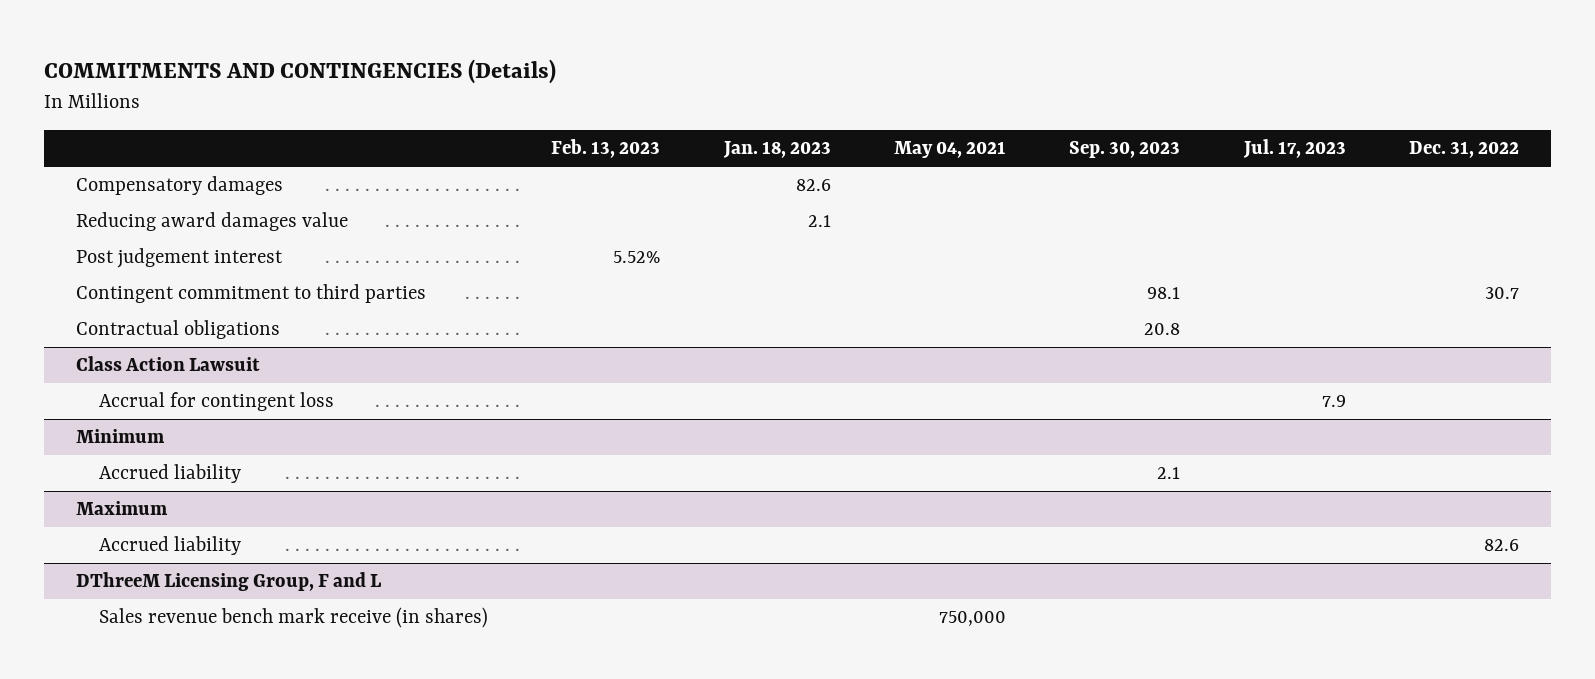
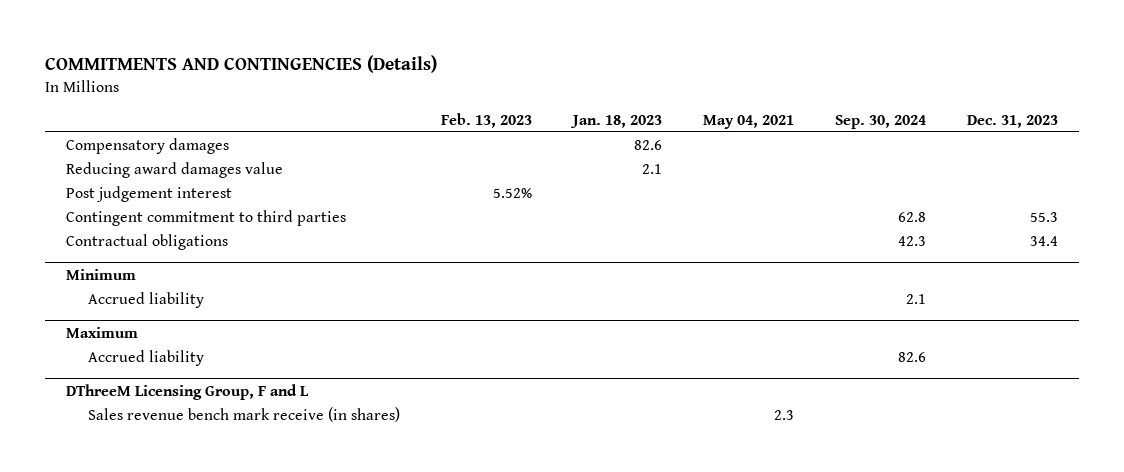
[1069,141,1181,159] Sep. 30, 2023 -> none
[1242,139,1346,159] Jul. 17, 2023 -> none
[1408,141,1519,159] Dec. 31, 2022 -> none
none -> [835,114,927,129] Sep. 30, 2024
none -> [967,114,1059,128] Dec. 31, 2023
[75,356,260,372] Class Action Lawsuit -> none
[98,392,334,412] Accrual for contingent loss -> none
[938,611,1006,627] 750,000 -> [773,409,794,420] 2.3

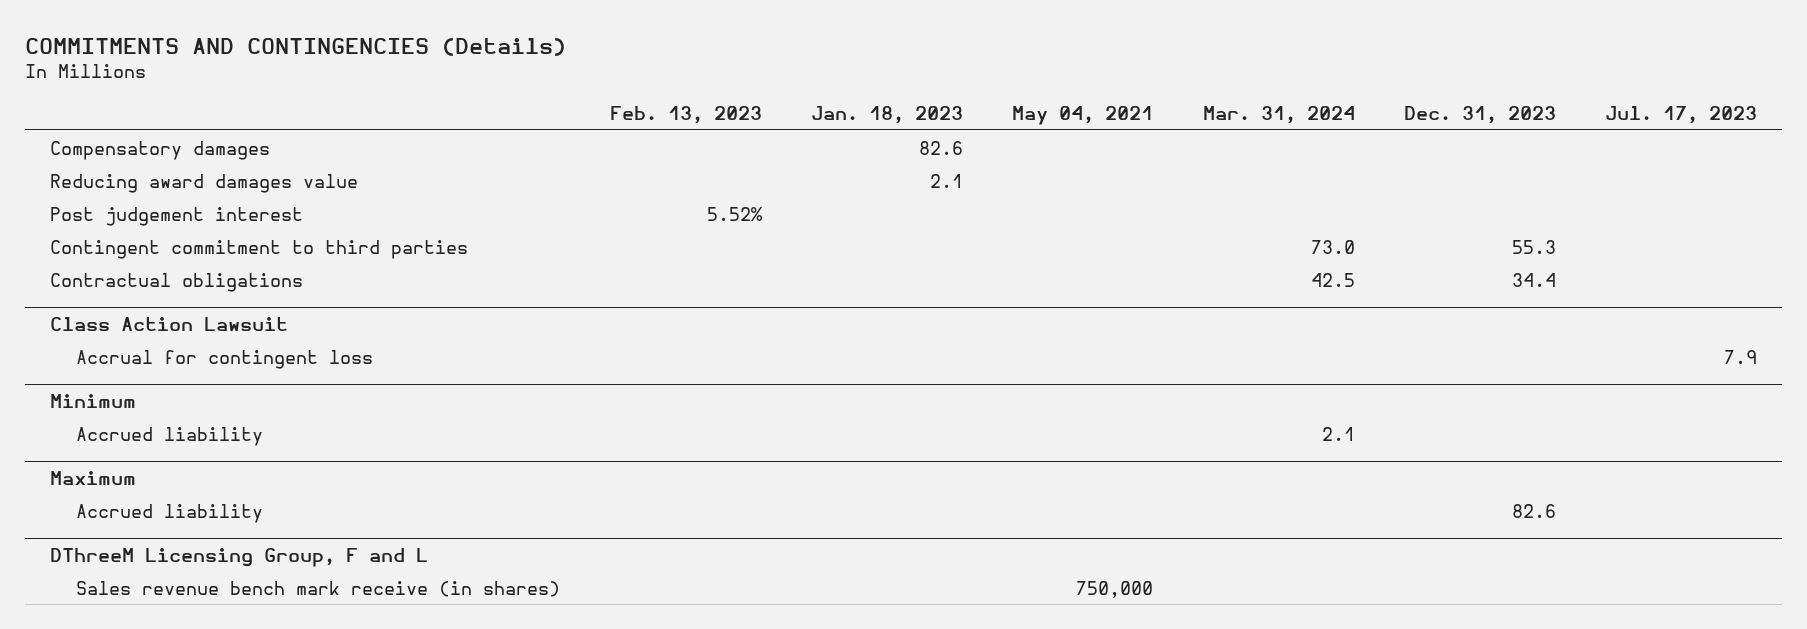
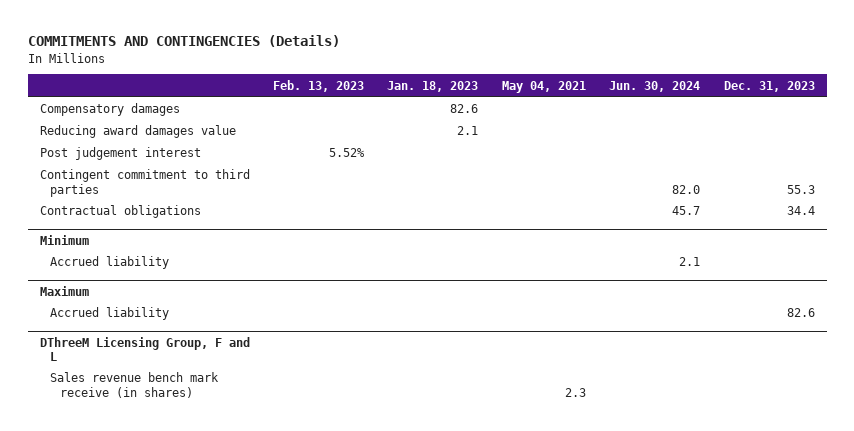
[1202,105,1355,124] Mar. 31, 2024 -> none
[1605,105,1758,124] Jul. 17, 2023 -> none
none -> [609,80,701,92] Jun. 30, 2024
[50,316,289,331] Class Action Lawsuit -> none
[76,349,374,369] Accrual for contingent loss -> none
[1076,580,1154,598] 750,000 -> [564,387,586,397] 2.3

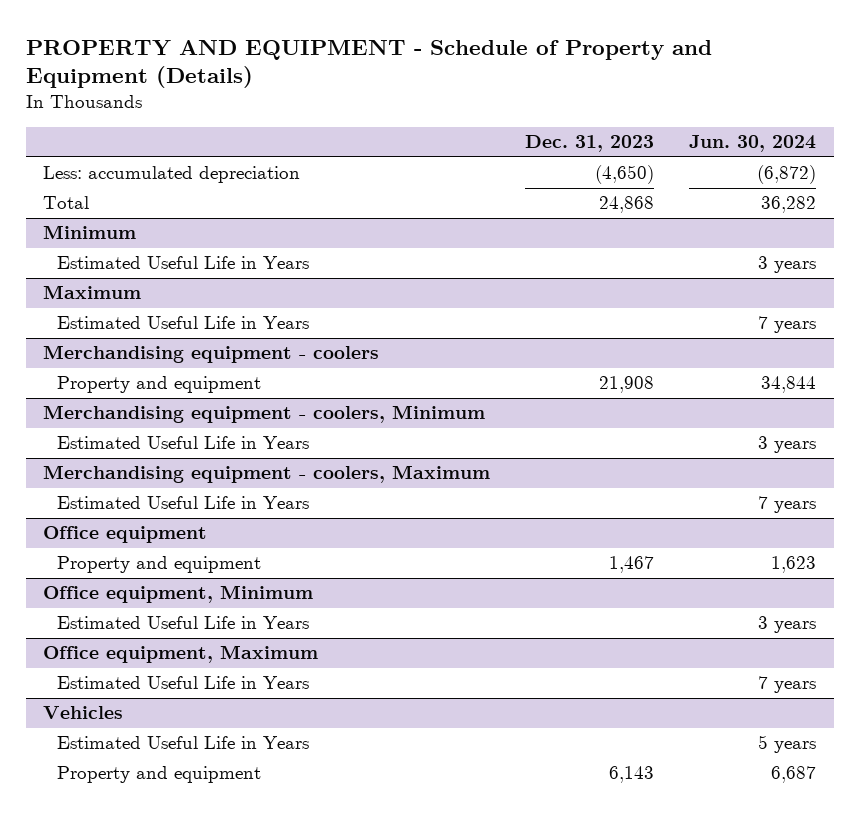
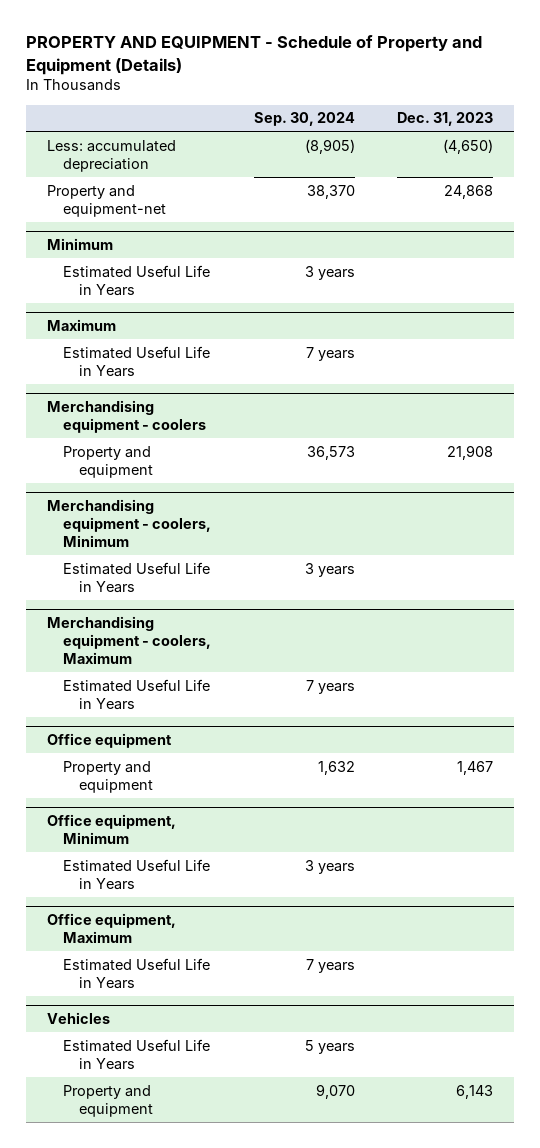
[689,135,817,153] Jun. 30, 2024 -> none
none -> [253,112,355,127] Sep. 30, 2024
[43,196,90,210] Total -> [46,184,167,217] Property and equipment-net

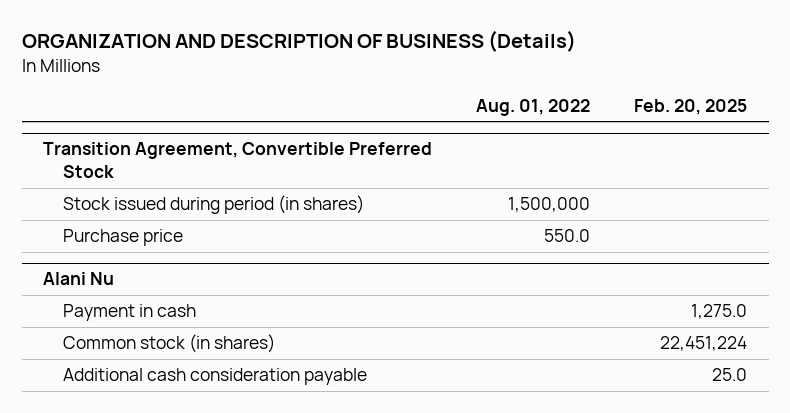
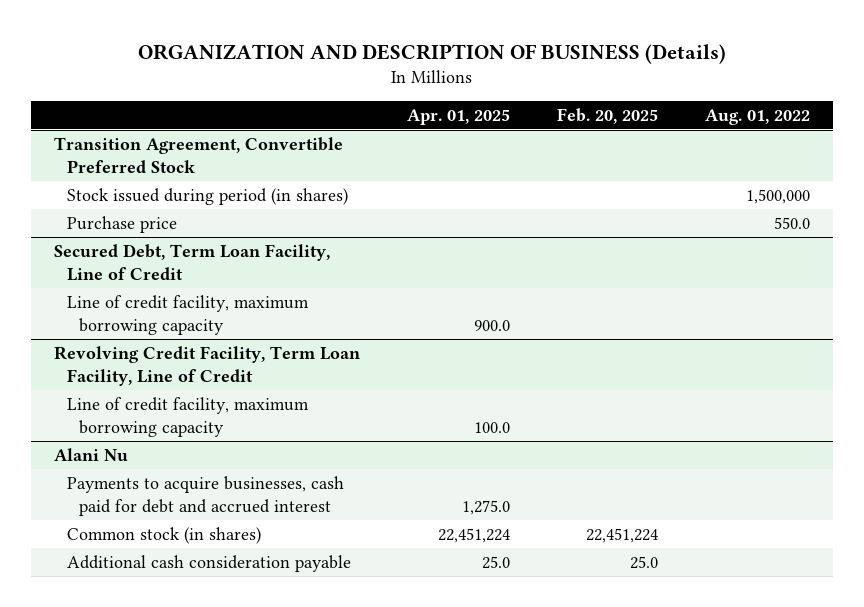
none -> [406,108,510,125] Apr. 01, 2025
none -> [54,243,331,282] Secured Debt, Term Loan Facility, Line of Credit
none -> [66,294,309,336] Line of credit facility, maximum borrowing capacity
none -> [54,345,361,387] Revolving Credit Facility, Term Loan Facility, Line of Credit
none -> [66,396,309,438] Line of credit facility, maximum borrowing capacity
[62,304,196,322] Payment in cash -> none
none -> [66,475,344,517] Payments to acquire businesses, cash paid for debt and accrued interest

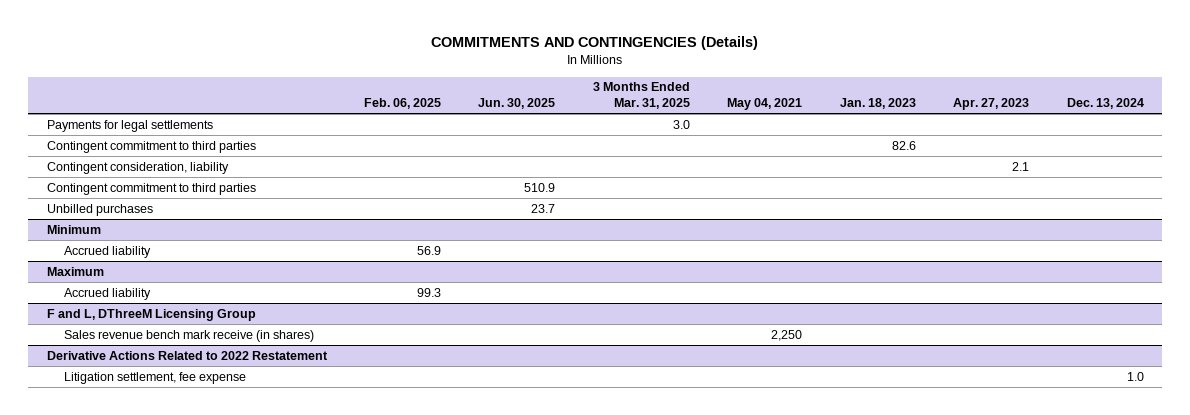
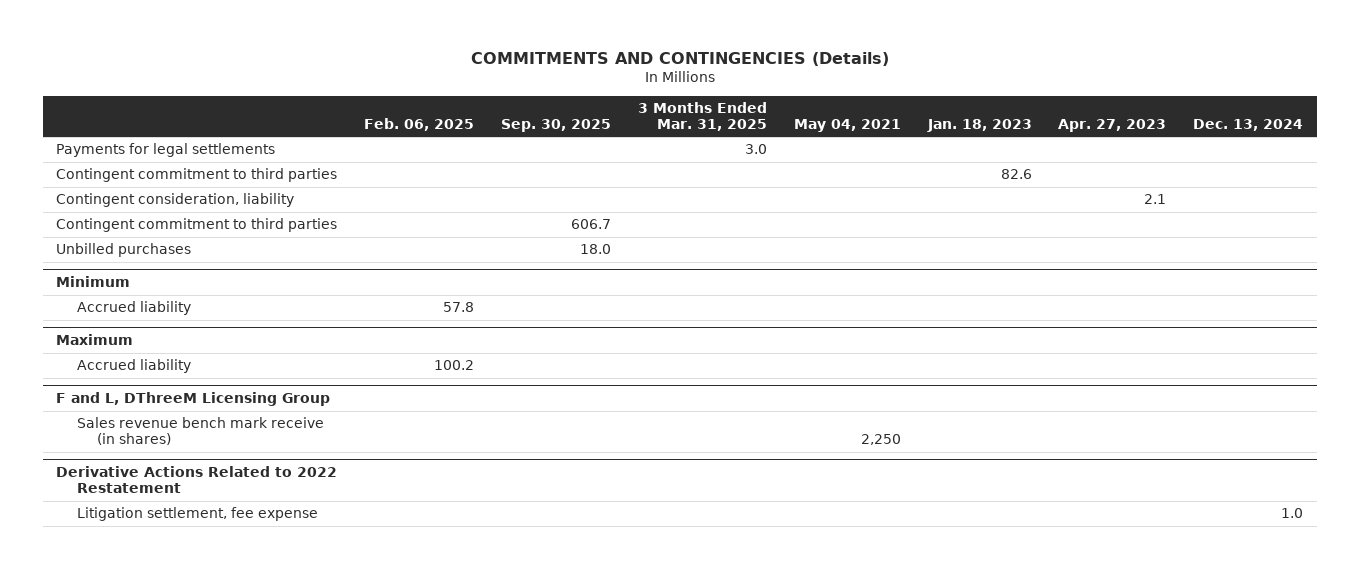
[478,98,556,110] Jun. 30, 2025 -> none
none -> [501,118,612,132] Sep. 30, 2025
[417,245,442,255] 56.9 -> [443,302,475,313] 57.8
[417,287,442,297] 99.3 -> [434,360,475,371] 100.2

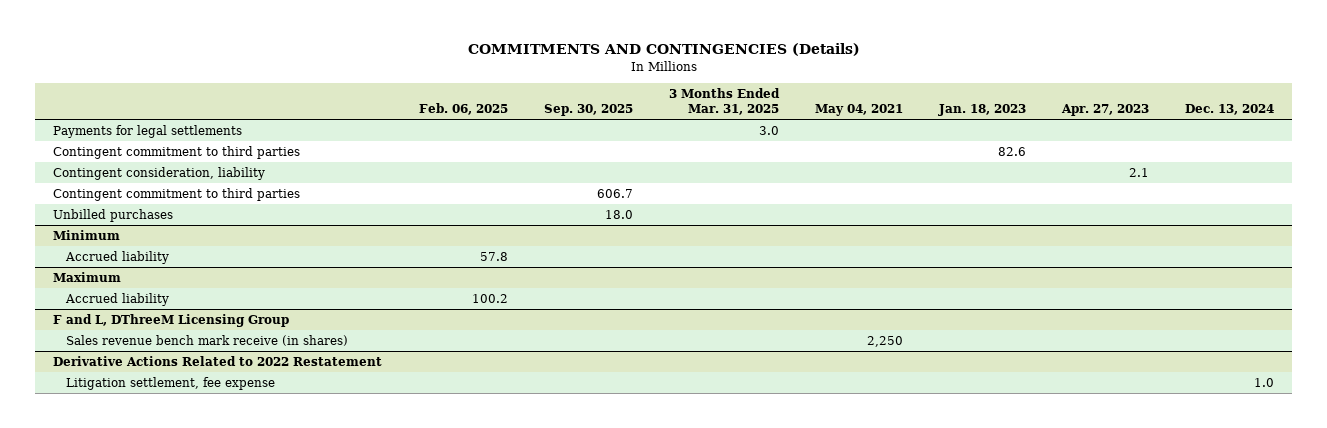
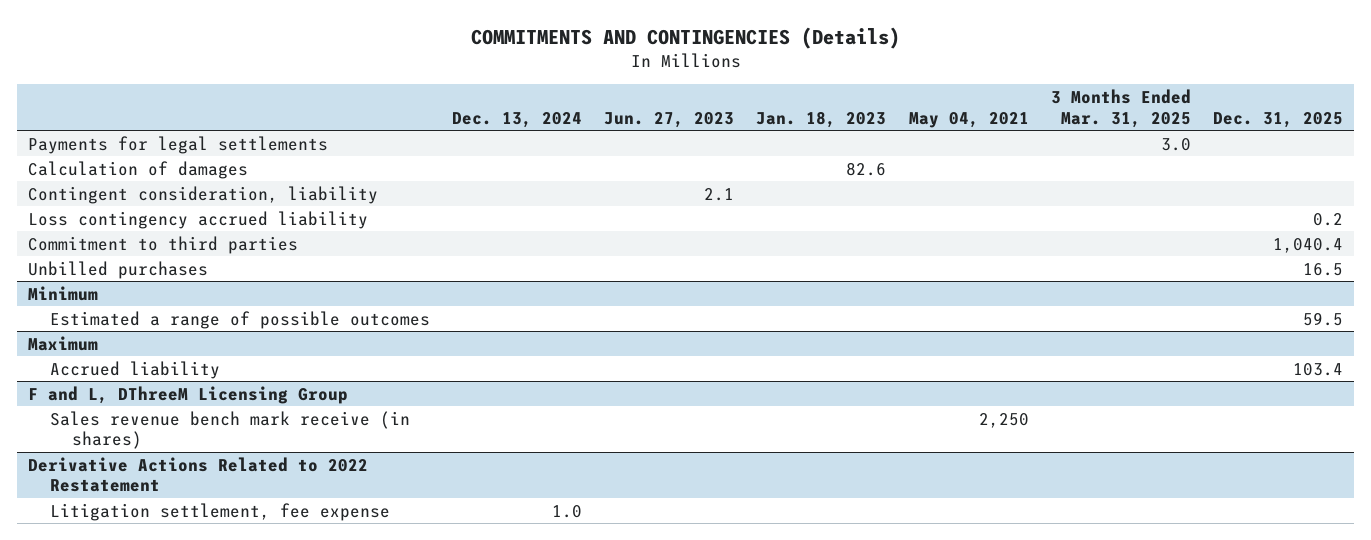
[418,103,508,116] Feb. 06, 2025 -> none
[543,104,633,117] Sep. 30, 2025 -> none
[1060,104,1149,117] Apr. 27, 2023 -> none
none -> [604,111,735,128] Jun. 27, 2023
none -> [1212,111,1343,128] Dec. 31, 2025
[53,146,301,160] Contingent commitment to third parties -> [28,160,249,179] Calculation of damages
none -> [28,210,369,229] Loss contingency accrued liability
[53,188,301,202] Contingent commitment to third parties -> [28,235,299,254] Commitment to third parties
[64,251,169,265] Accrued liability -> none
none -> [50,310,431,329] Estimated a range of possible outcomes

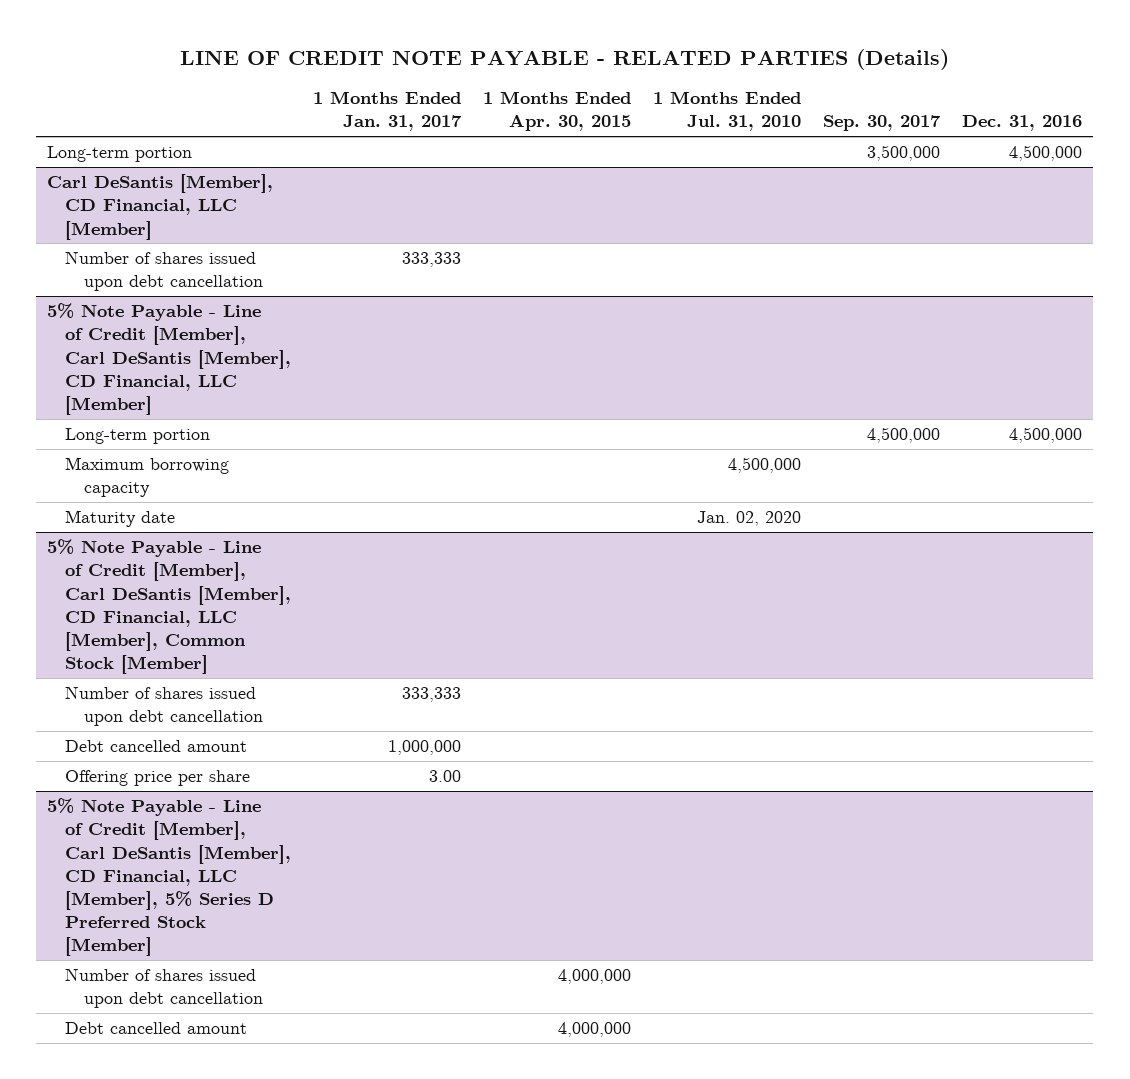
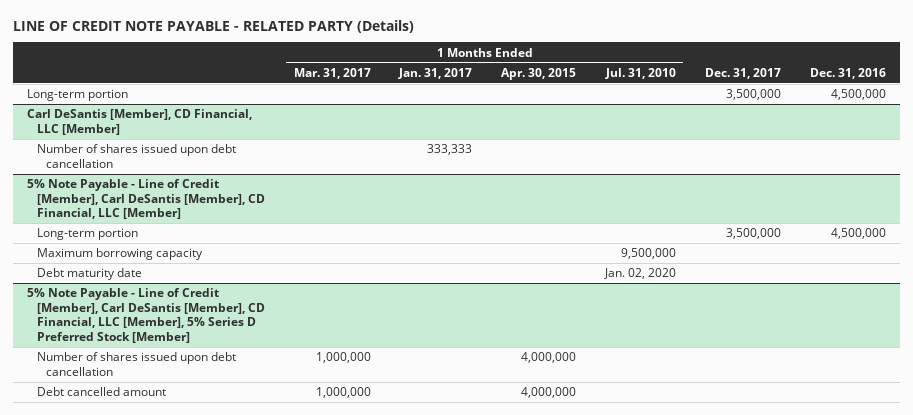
[179,48,949,70] LINE OF CREDIT NOTE PAYABLE - RELATED PARTIES (Details) -> [12,19,414,33] LINE OF CREDIT NOTE PAYABLE - RELATED PARTY (Details)
[823,115,942,132] Sep. 30, 2017 -> none
none -> [293,67,371,79] Mar. 31, 2017
none -> [704,67,781,79] Dec. 31, 2017
[47,539,292,674] 5% Note Payable - Line of Credit [Member], Carl DeSantis [Member], CD Financial, LLC [Member], Common Stock [Member] -> none
[65,686,263,727] Number of shares issued upon debt cancellation -> none
[65,740,248,753] Debt cancelled amount -> none
[65,770,251,787] Offering price per share -> none
[728,457,802,474] 4,500,000 -> [620,248,676,260] 9,500,000
[65,510,176,528] Maturity date -> [36,268,142,281] Debt maturity date

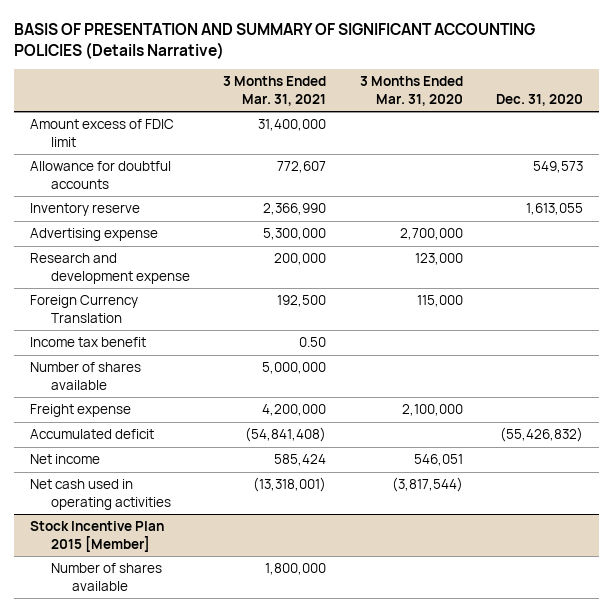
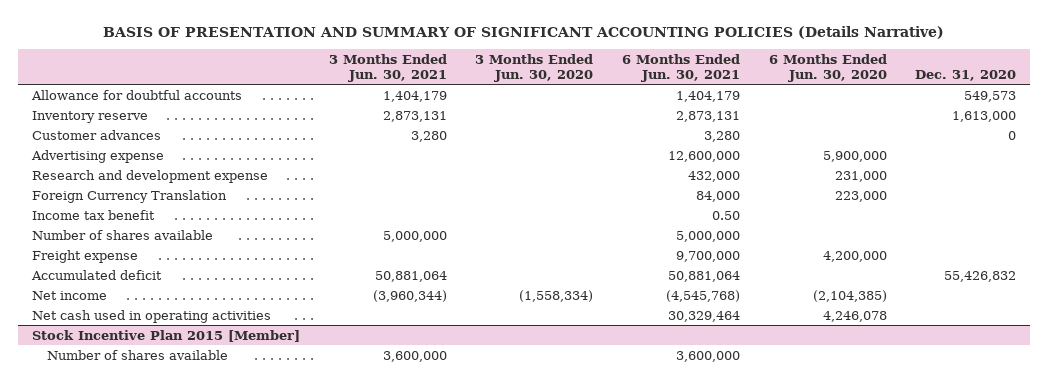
[223,76,327,106] 3 Months Ended Mar. 31, 2021 -> none
[359,76,463,106] 3 Months Ended Mar. 31, 2020 -> none
none -> [328,53,447,82] 3 Months Ended Jun. 30, 2021
none -> [475,53,594,82] 3 Months Ended Jun. 30, 2020
none -> [621,53,740,82] 6 Months Ended Jun. 30, 2021
none -> [768,53,887,82] 6 Months Ended Jun. 30, 2020
[30,119,175,147] Amount excess of FDIC limit -> none
[525,203,583,216] 1,613,055 -> [952,110,1017,122] 1,613,000
none -> [32,129,162,140] Customer advances
[499,427,583,443] (55,426,832) -> [944,270,1017,282] 55,426,832

